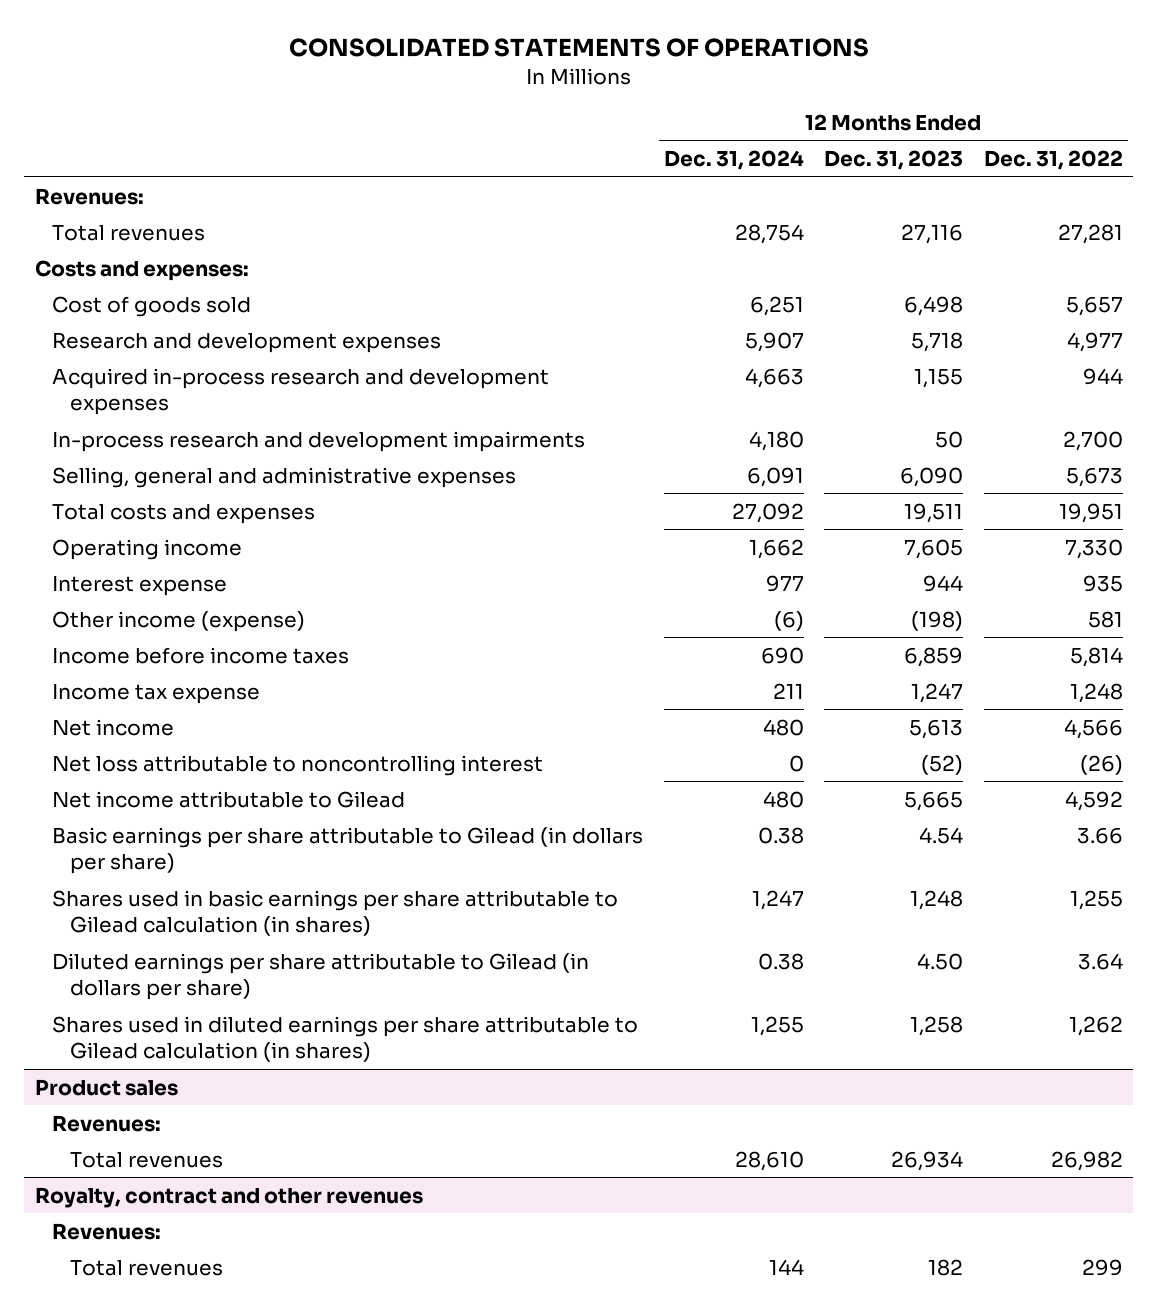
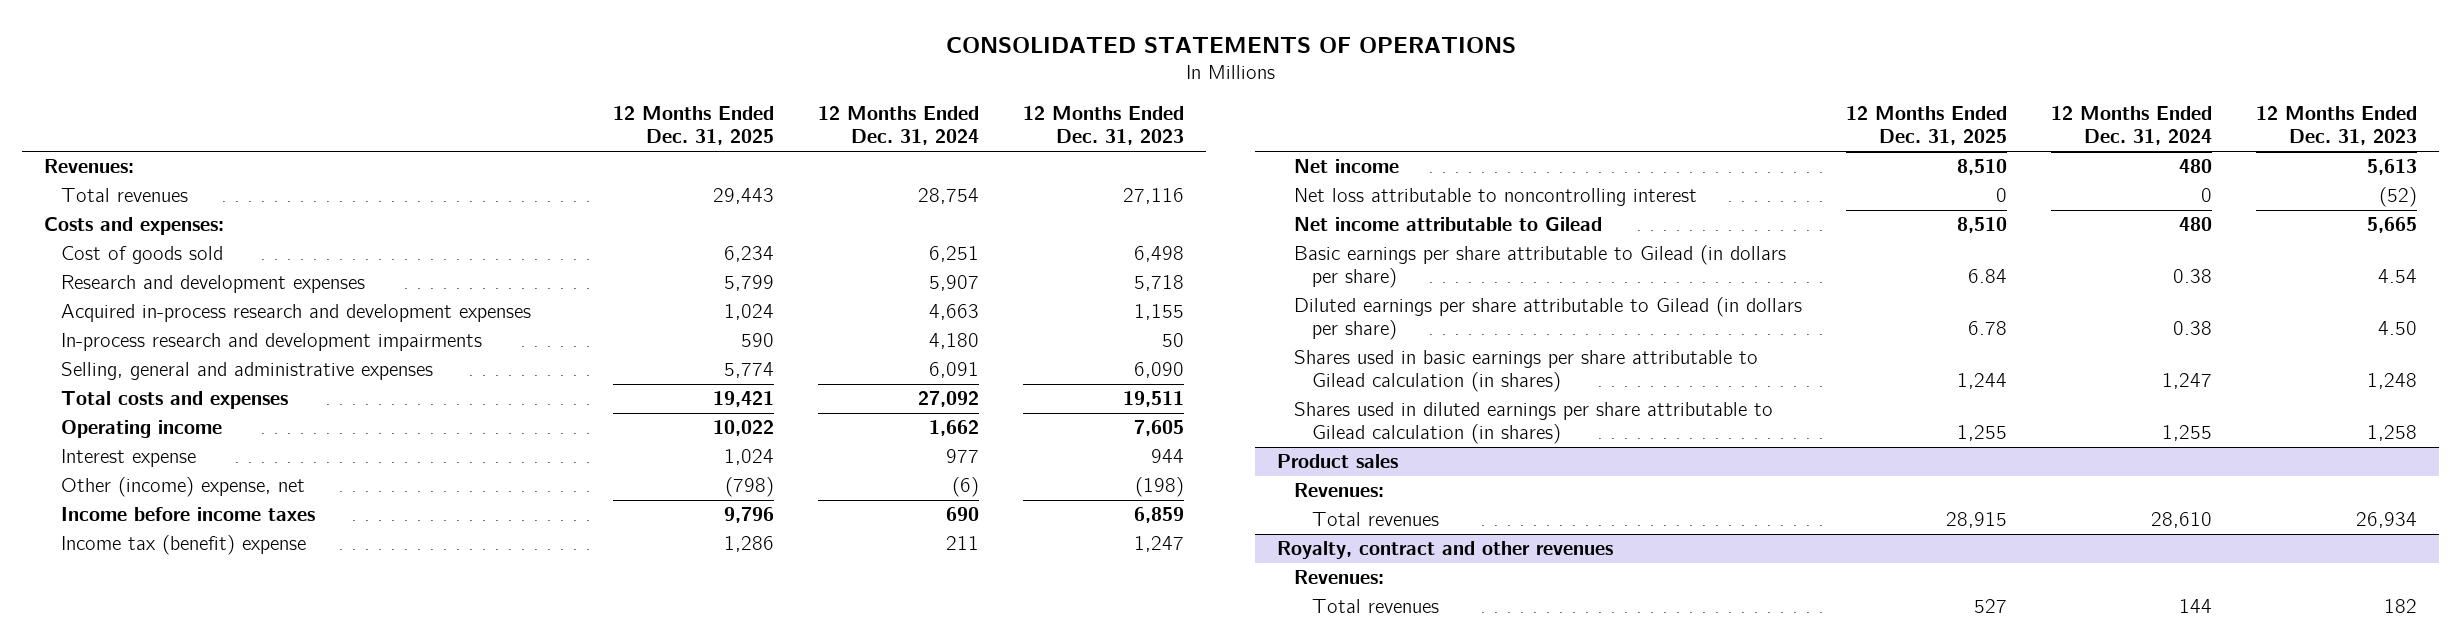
[983,149,1123,170] Dec. 31, 2022 -> none
none -> [613,106,775,146] 12 Months Ended Dec. 31, 2025
[52,610,306,632] Other income (expense) -> [61,477,306,498] Other (income) expense, net
[52,683,261,704] Income tax expense -> [61,535,307,556] Income tax (benefit) expense
[52,889,619,937] Shares used in basic earnings per share attributable to Gilead calculation (in shares) -> [1294,350,1759,393] Shares used in basic earnings per share attributable to Gilead calculation (in shares)

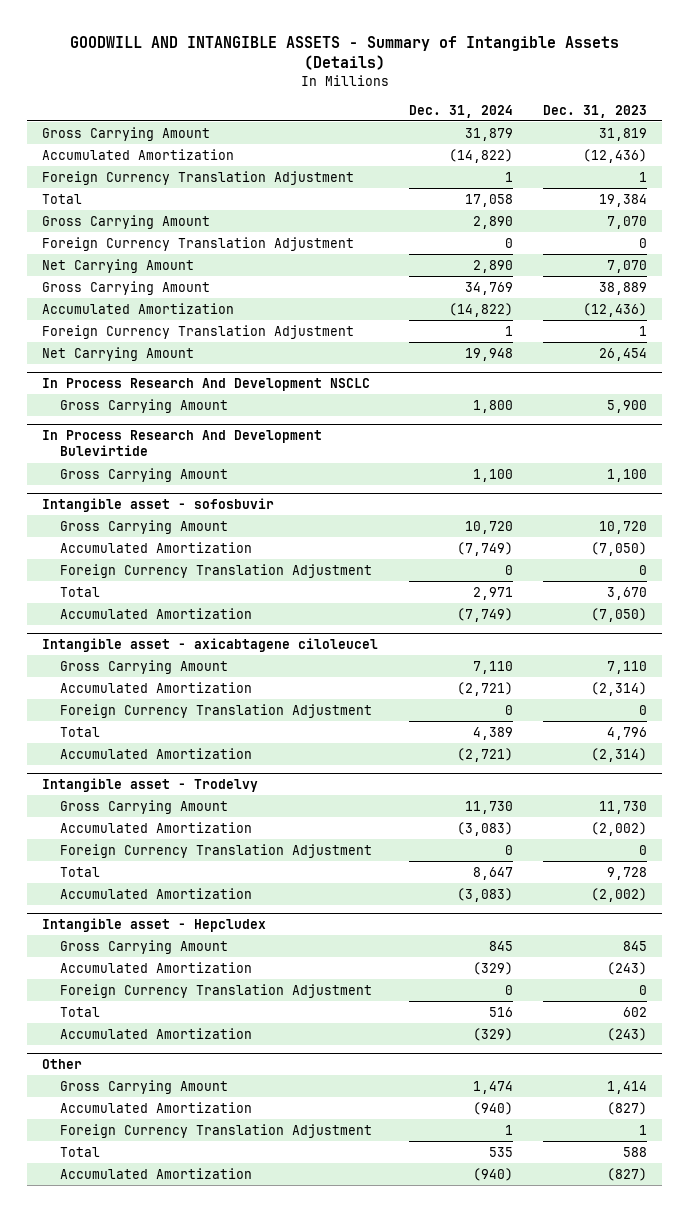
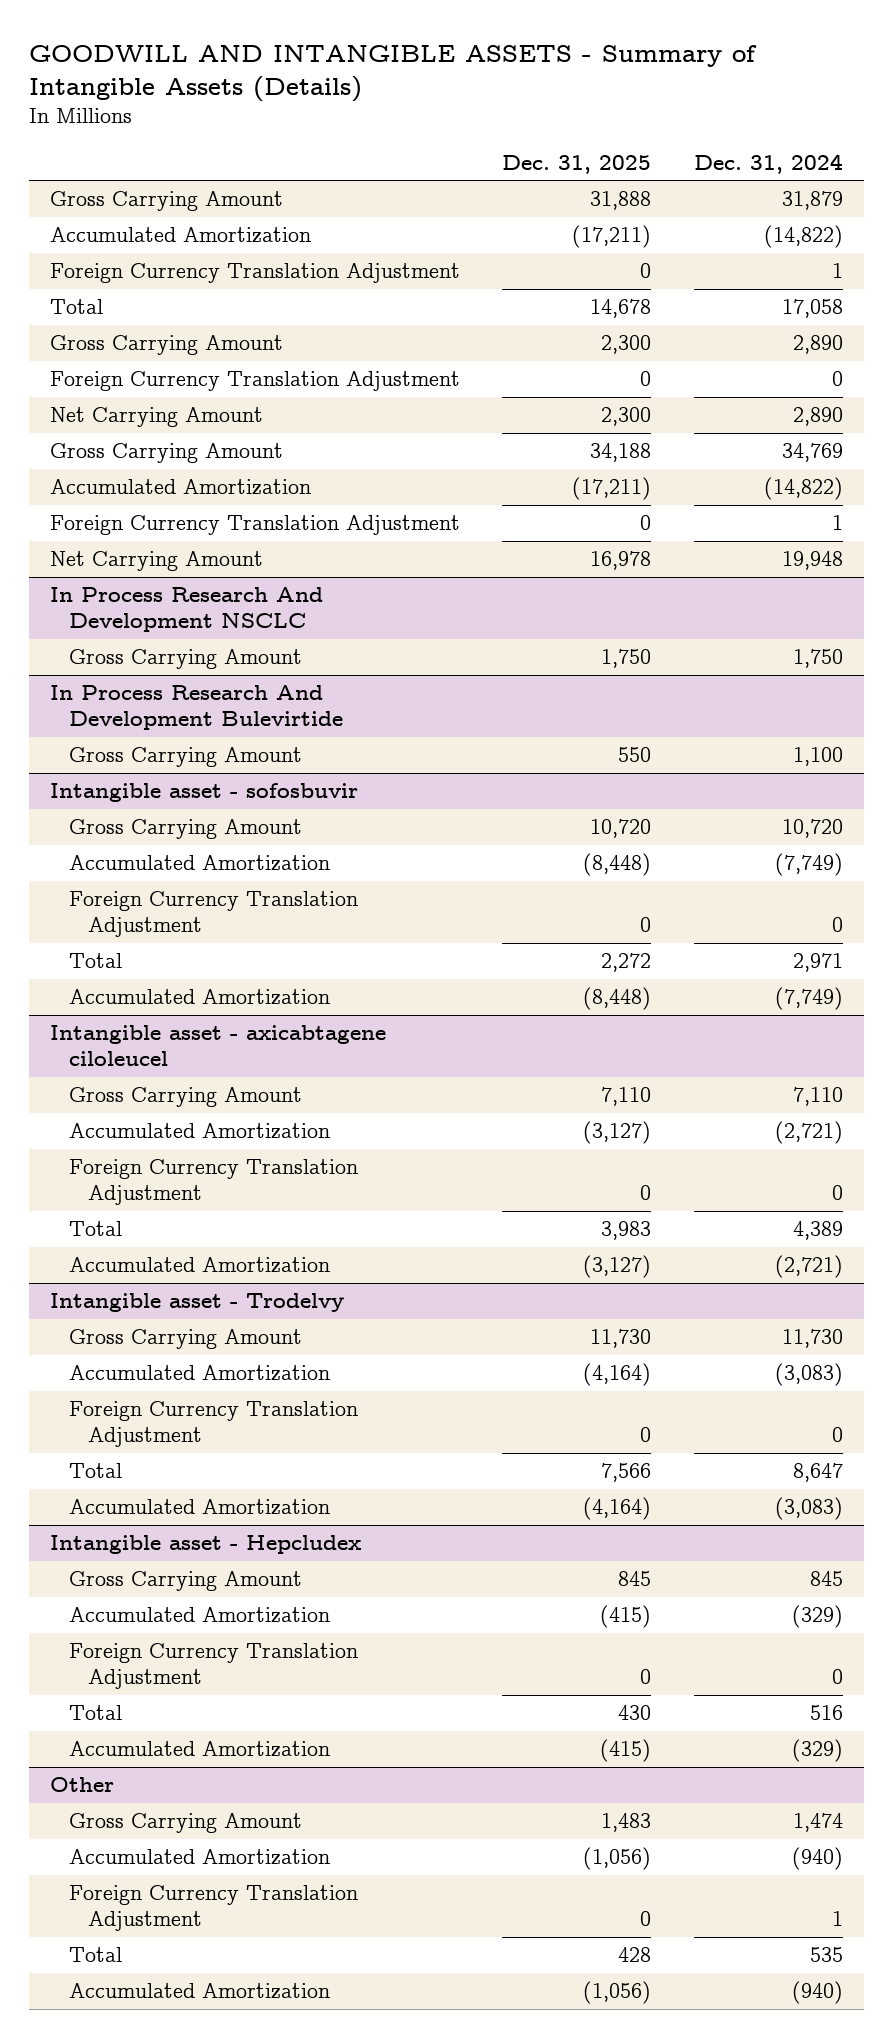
[542,104,647,118] Dec. 31, 2023 -> none
none -> [502,154,652,174] Dec. 31, 2025
[472,399,513,413] 1,800 -> [792,649,843,669] 1,750

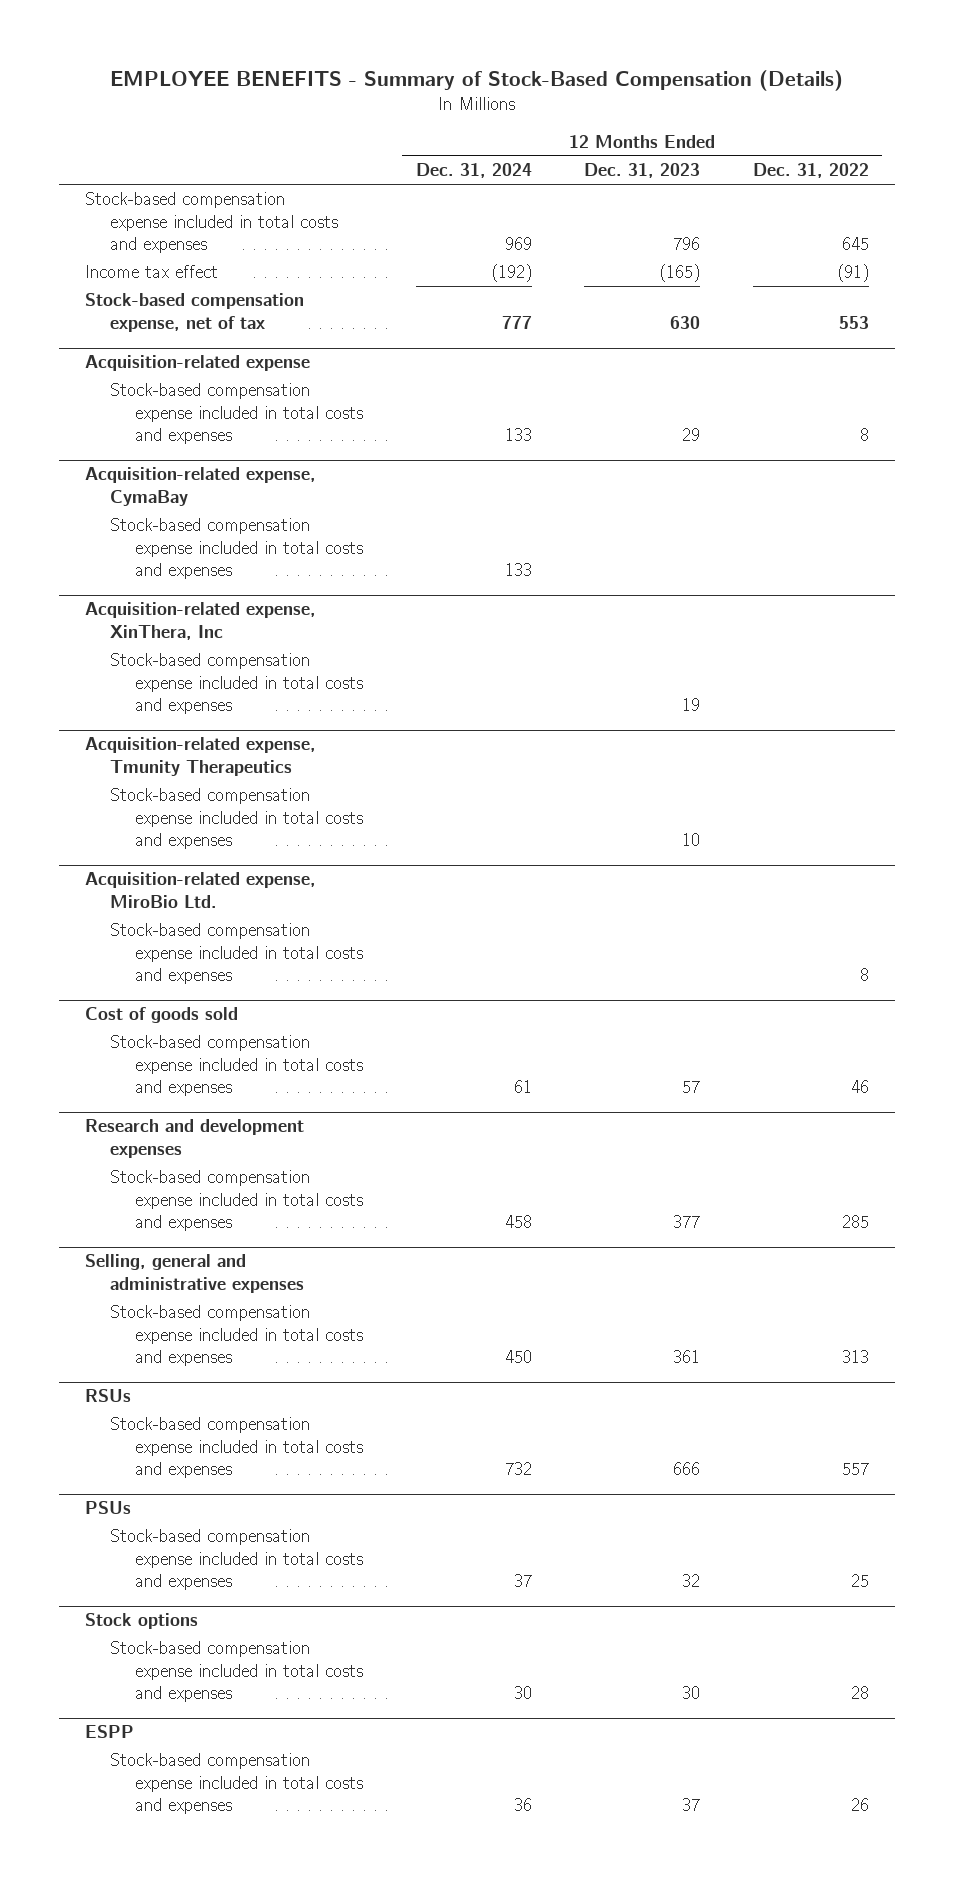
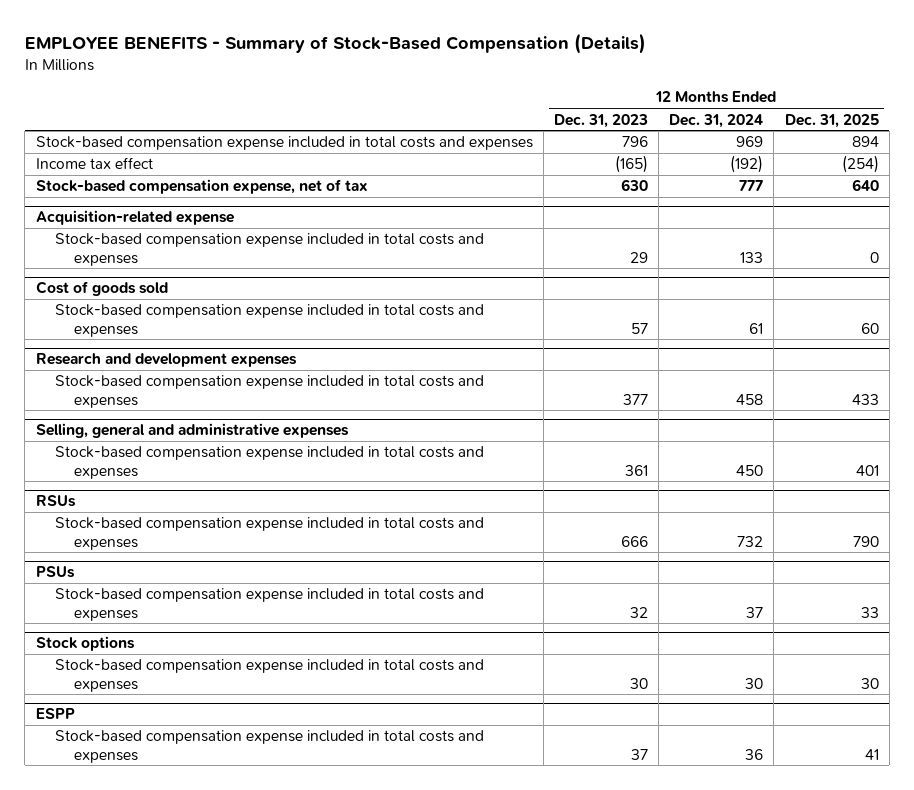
[752,163,869,179] Dec. 31, 2022 -> none
none -> [784,113,879,128] Dec. 31, 2025
[85,467,317,507] Acquisition-related expense, CymaBay -> none
[110,518,364,580] Stock-based compensation expense included in total costs and expenses -> none
[85,602,317,641] Acquisition-related expense, XinThera, Inc -> none
[110,653,364,715] Stock-based compensation expense included in total costs and expenses -> none
[85,737,317,777] Acquisition-related expense, Tmunity Therapeutics -> none
[110,788,364,850] Stock-based compensation expense included in total costs and expenses -> none
[85,872,317,909] Acquisition-related expense, MiroBio Ltd. -> none
[110,923,364,985] Stock-based compensation expense included in total costs and expenses -> none

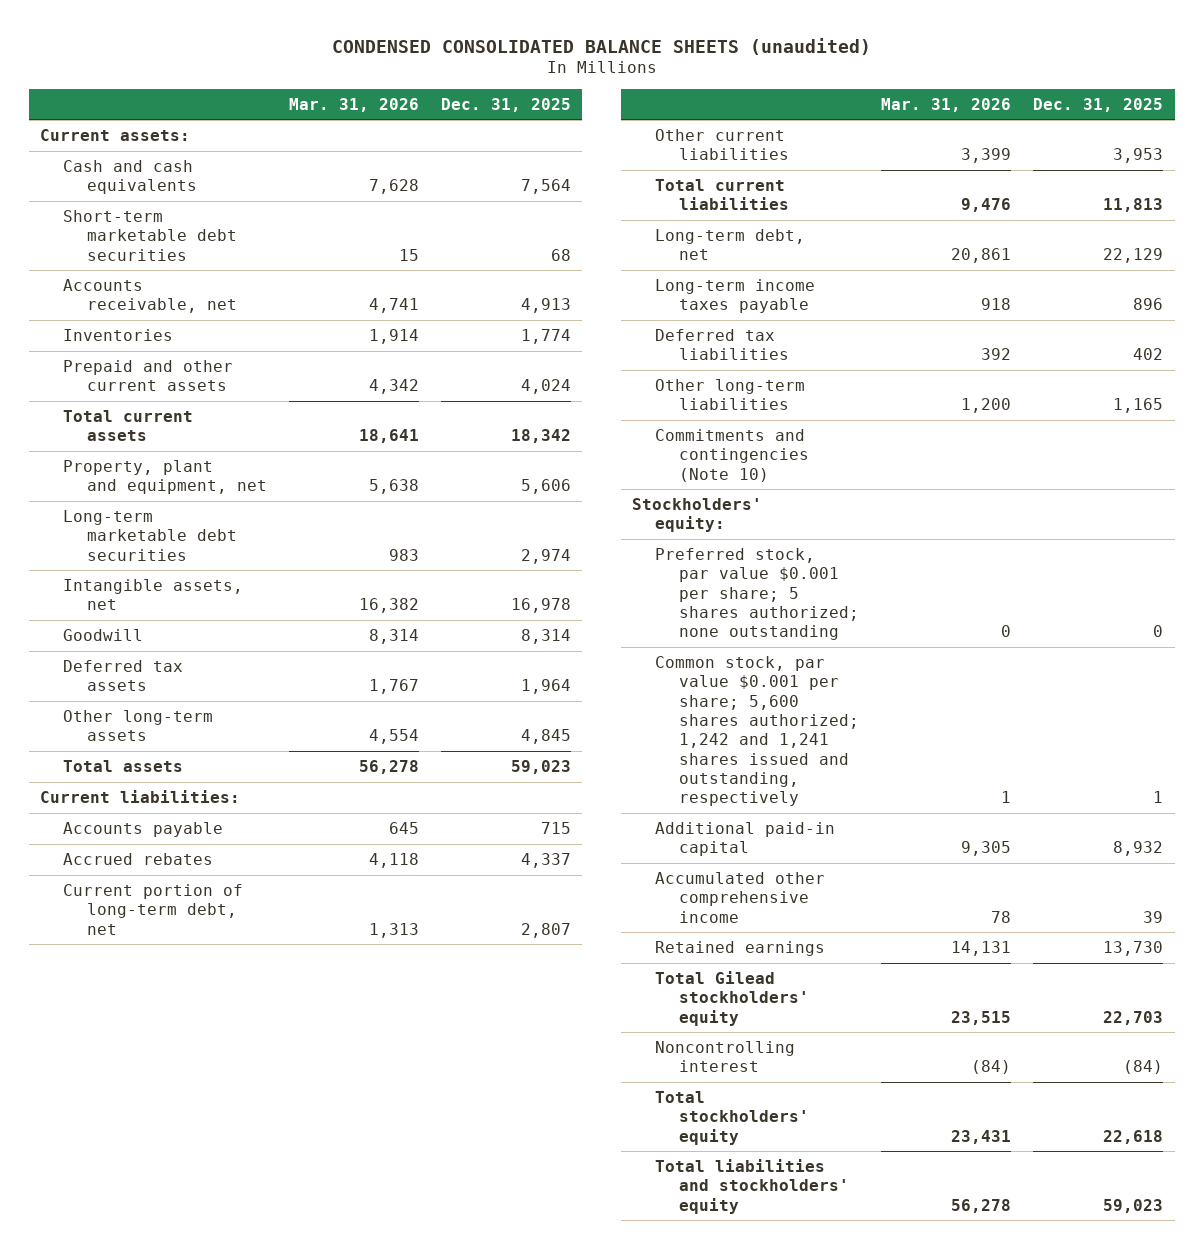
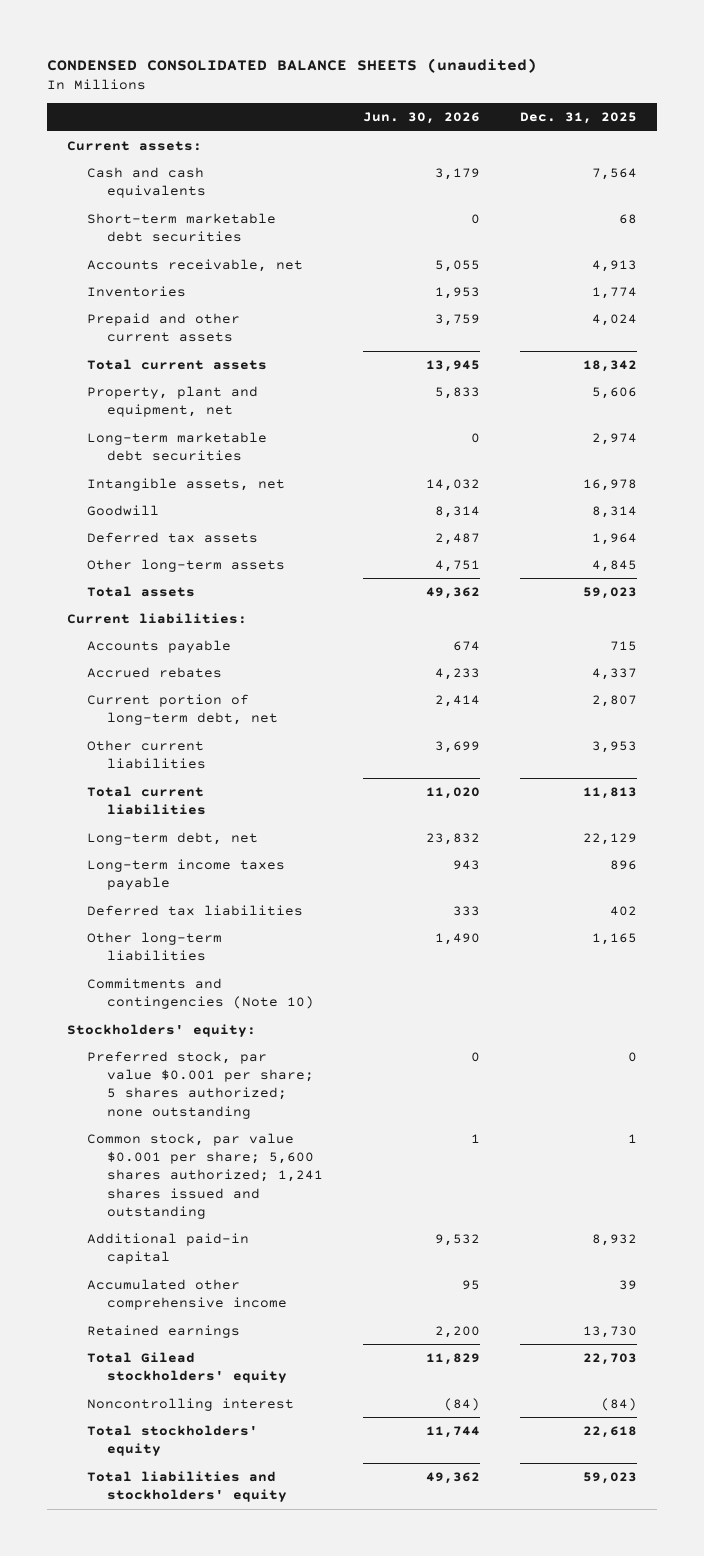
[289,97,420,112] Mar. 31, 2026 -> none
none -> [362,112,480,125] Jun. 30, 2026
[655,655,859,807] Common stock, par value $0.001 per share; 5,600 shares authorized; 1,242 and 1,241 shares issued and outstanding, respectively -> [86,1132,323,1219] Common stock, par value $0.001 per share; 5,600 shares authorized; 1,241 shares issued and outstanding

